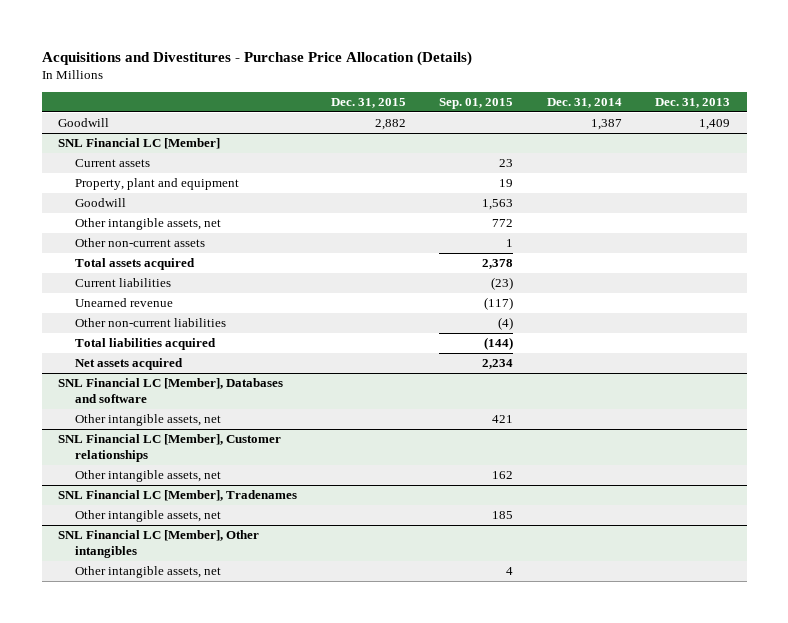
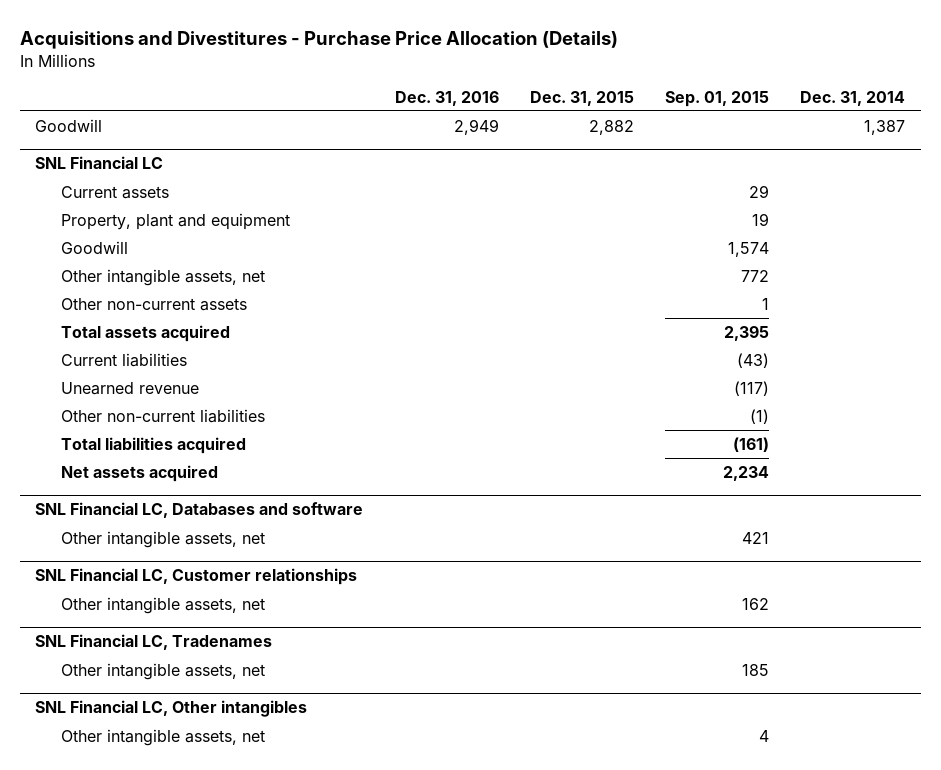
[655,97,731,108] Dec. 31, 2013 -> none
none -> [394,90,499,106] Dec. 31, 2016
[58,137,221,149] SNL Financial LC [Member] -> [35,156,164,170] SNL Financial LC
[499,158,514,167] 23 -> [749,184,770,198] 29
[482,198,514,210] 1,563 -> [728,241,770,257] 1,574
[482,258,514,269] 2,378 -> [724,324,770,341] 2,395
[491,276,514,290] (23) -> [737,352,770,368] (43)
[498,316,514,330] (4) -> [750,408,770,424] (1)
[484,336,514,350] (144) -> [733,436,770,452] (161)
[58,377,284,404] SNL Financial LC [Member], Databases and software -> [35,502,364,519] SNL Financial LC, Databases and software
[58,433,282,463] SNL Financial LC [Member], Customer relationships -> [35,568,358,586] SNL Financial LC, Customer relationships
[58,489,298,501] SNL Financial LC [Member], Tradenames -> [35,634,273,651] SNL Financial LC, Tradenames
[58,529,260,559] SNL Financial LC [Member], Other intangibles -> [35,700,308,718] SNL Financial LC, Other intangibles

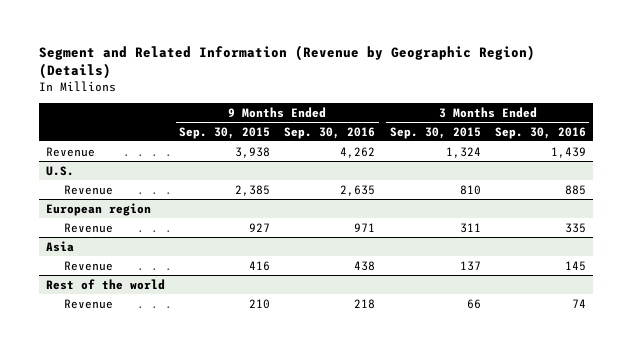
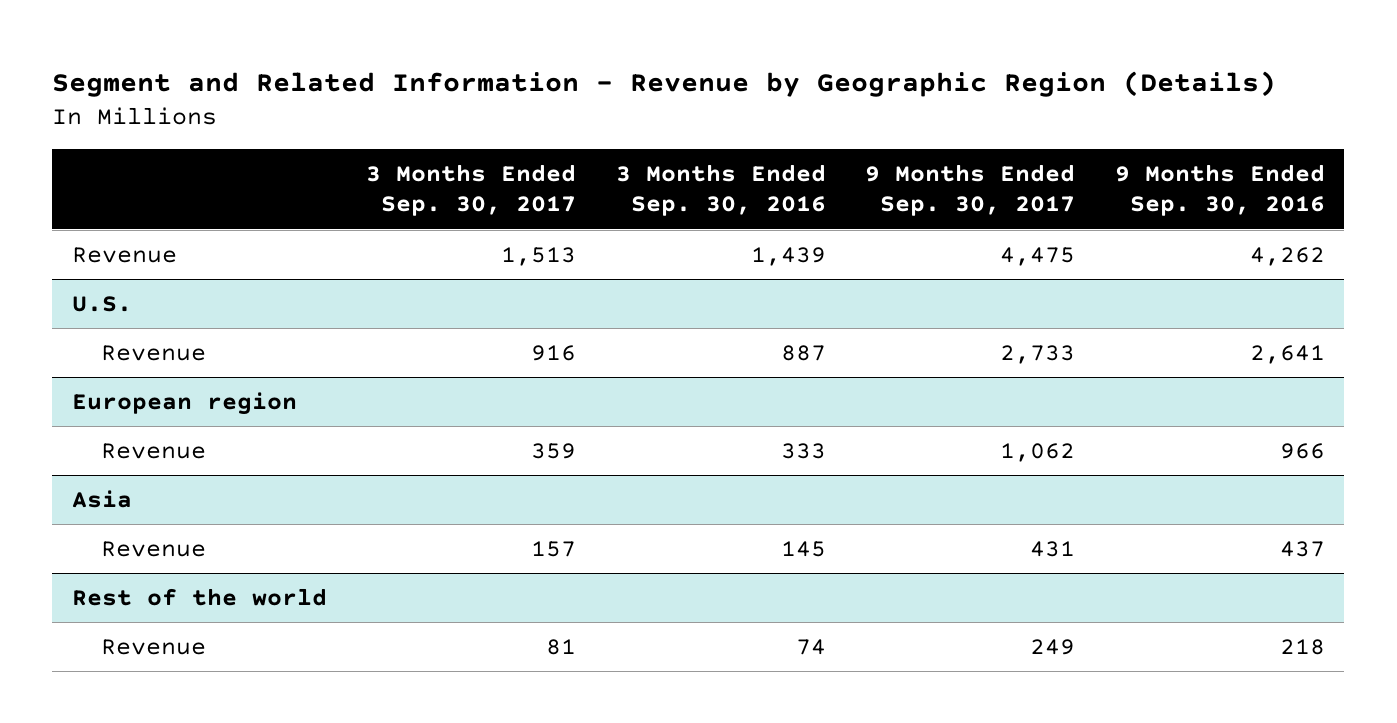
[38,45,535,80] Segment and Related Information (Revenue by Geographic Region) (Details) -> [52,70,1277,97] Segment and Related Information - Revenue by Geographic Region (Details)
[179,126,271,139] Sep. 30, 2015 -> none
[389,126,481,139] Sep. 30, 2015 -> none
none -> [366,164,577,217] 3 Months Ended Sep. 30, 2017
none -> [865,164,1076,217] 9 Months Ended Sep. 30, 2017
[340,184,376,196] 2,635 -> [1249,344,1325,364] 2,641
[564,184,586,195] 885 -> [780,344,826,361] 887
[354,222,376,232] 971 -> [1279,442,1325,459] 966
[564,222,586,233] 335 -> [780,442,826,459] 333
[354,260,376,271] 438 -> [1279,540,1325,557] 437

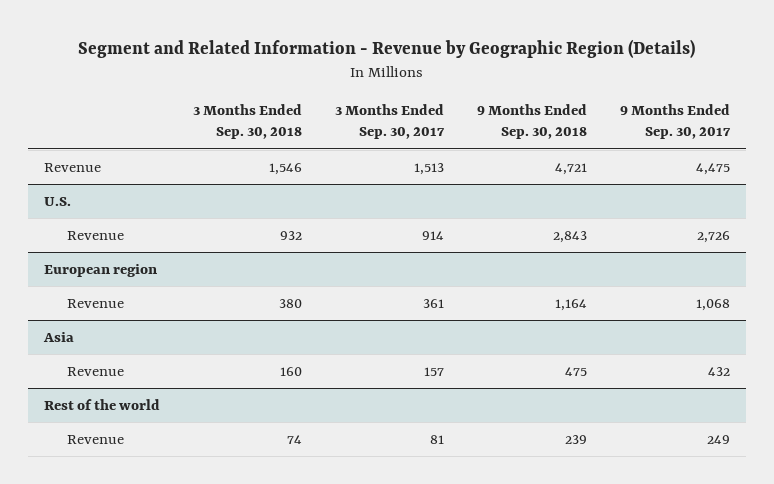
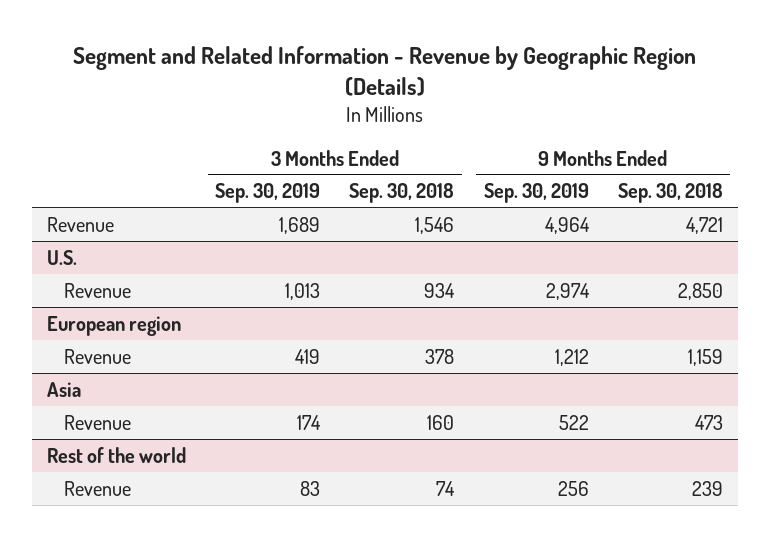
[334,104,445,140] 3 Months Ended Sep. 30, 2017 -> none
[619,104,731,140] 9 Months Ended Sep. 30, 2017 -> none
none -> [215,183,321,204] Sep. 30, 2019
none -> [483,183,589,204] Sep. 30, 2019
[280,230,303,240] 932 -> [424,282,456,298] 934
[552,230,587,243] 2,843 -> [677,282,723,300] 2,850
[279,298,303,308] 380 -> [425,348,455,364] 378
[554,298,587,311] 1,164 -> [687,348,723,366] 1,159
[564,366,587,376] 475 -> [694,414,723,430] 473

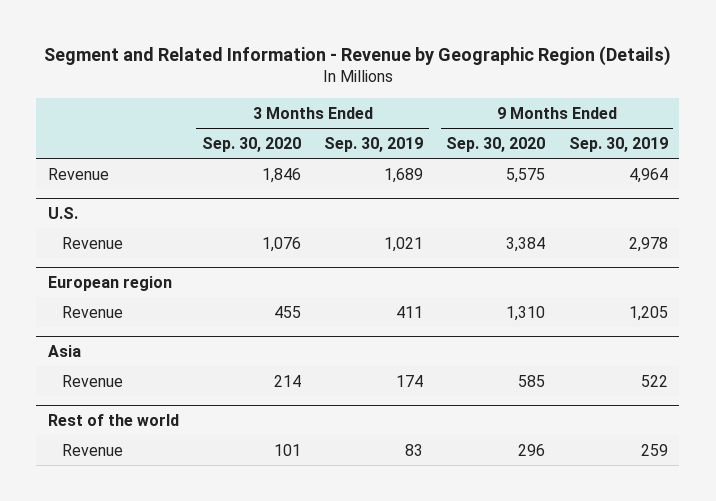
[349,183,455,204] Sep. 30, 2018 -> none
[617,183,723,204] Sep. 30, 2018 -> none
none -> [202,136,302,152] Sep. 30, 2020
none -> [446,136,546,152] Sep. 30, 2020
[285,282,321,300] 1,013 -> [384,236,424,252] 1,021
[545,282,590,300] 2,974 -> [628,236,668,252] 2,978
[295,348,321,364] 419 -> [396,305,424,318] 411
[554,348,589,366] 1,212 -> [628,305,668,321] 1,205
[557,480,589,496] 256 -> [640,443,668,456] 259

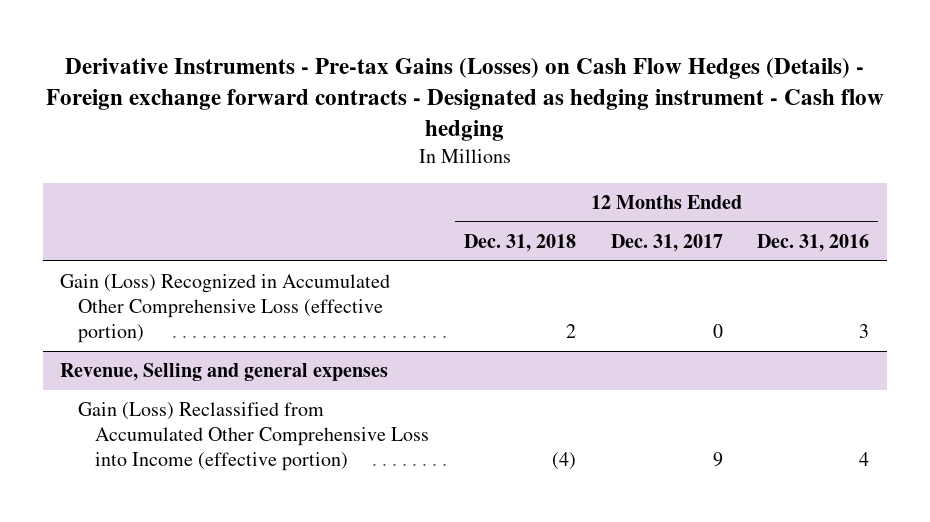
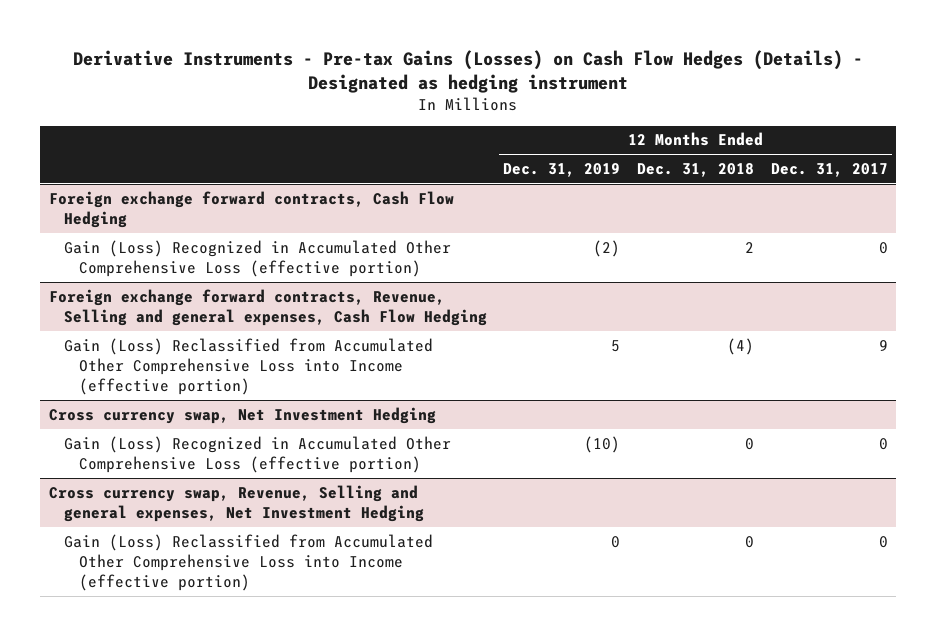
[45,58,884,142] Derivative Instruments - Pre-tax Gains (Losses) on Cash Flow Hedges (Details) - Foreign exchange forward contracts - Designated as hedging instrument - Cash flow hedging -> [73,49,864,93] Derivative Instruments - Pre-tax Gains (Losses) on Cash Flow Hedges (Details) - Designated as hedging instrument
[757,233,870,252] Dec. 31, 2016 -> none
none -> [503,163,621,178] Dec. 31, 2019
none -> [48,190,454,228] Foreign exchange forward contracts, Cash Flow Hedging
[60,362,389,381] Revenue, Selling and general expenses -> none
none -> [48,288,487,326] Foreign exchange forward contracts, Revenue, Selling and general expenses, Cash Flow Hedging
none -> [48,406,436,424] Cross currency swap, Net Investment Hedging
none -> [63,435,451,473] Gain (Loss) Recognized in Accumulated Other Comprehensive Loss (effective portion)
none -> [48,484,424,522] Cross currency swap, Revenue, Selling and general expenses, Net Investment Hedging
none -> [63,533,433,591] Gain (Loss) Reclassified from Accumulated Other Comprehensive Loss into Income (effective portion)

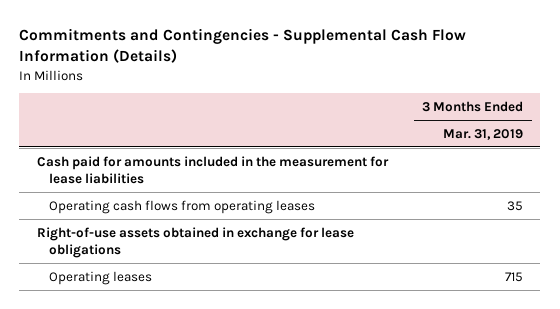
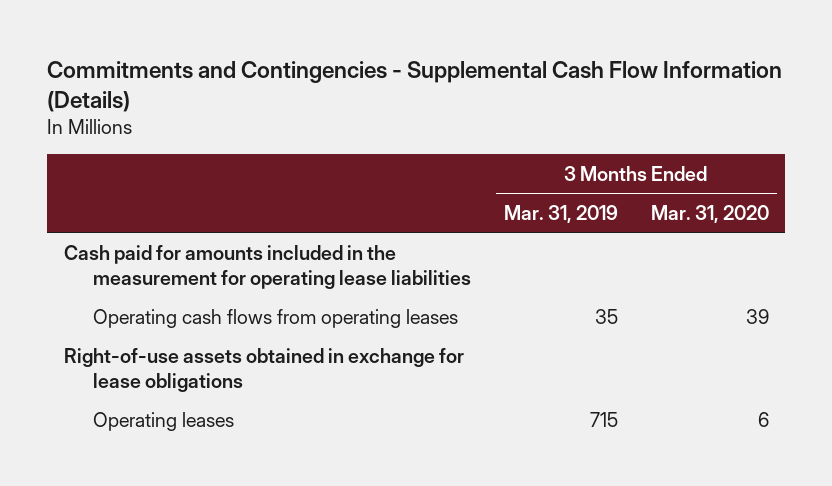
none -> [650,204,769,223] Mar. 31, 2020
[36,155,389,184] Cash paid for amounts included in the measurement for lease liabilities -> [63,244,472,289] Cash paid for amounts included in the measurement for operating lease liabilities

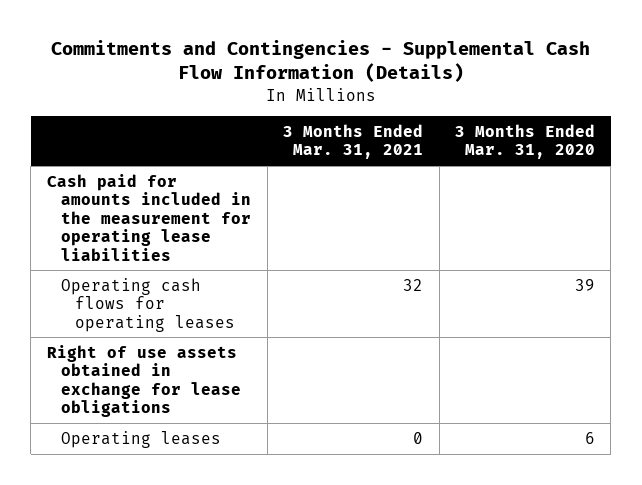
[503,204,618,223] Mar. 31, 2019 -> none
none -> [283,123,424,160] 3 Months Ended Mar. 31, 2021
[93,308,459,328] Operating cash flows from operating leases -> [61,277,236,332] Operating cash flows for operating leases
[63,347,464,392] Right-of-use assets obtained in exchange for lease obligations -> [46,344,242,418] Right of use assets obtained in exchange for lease obligations

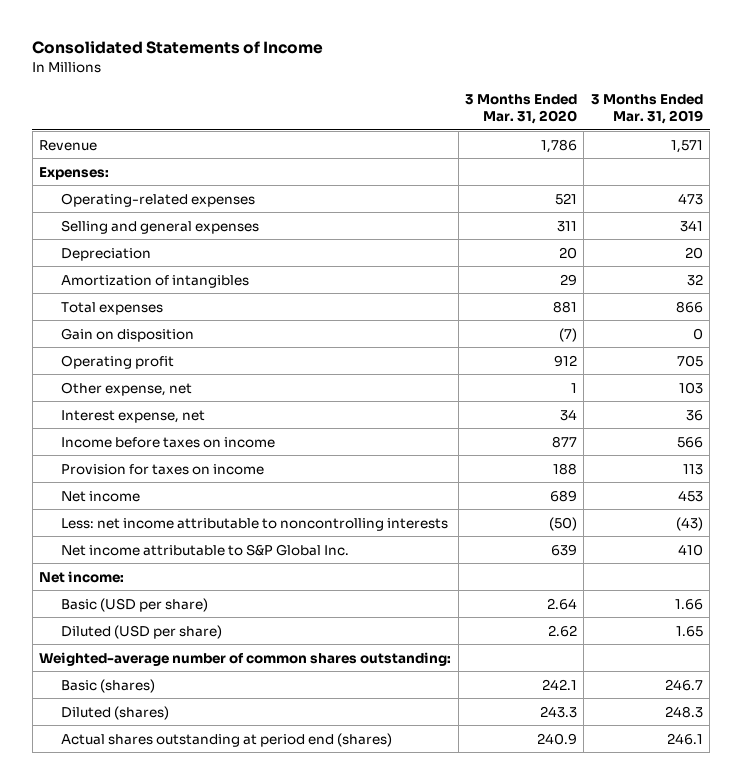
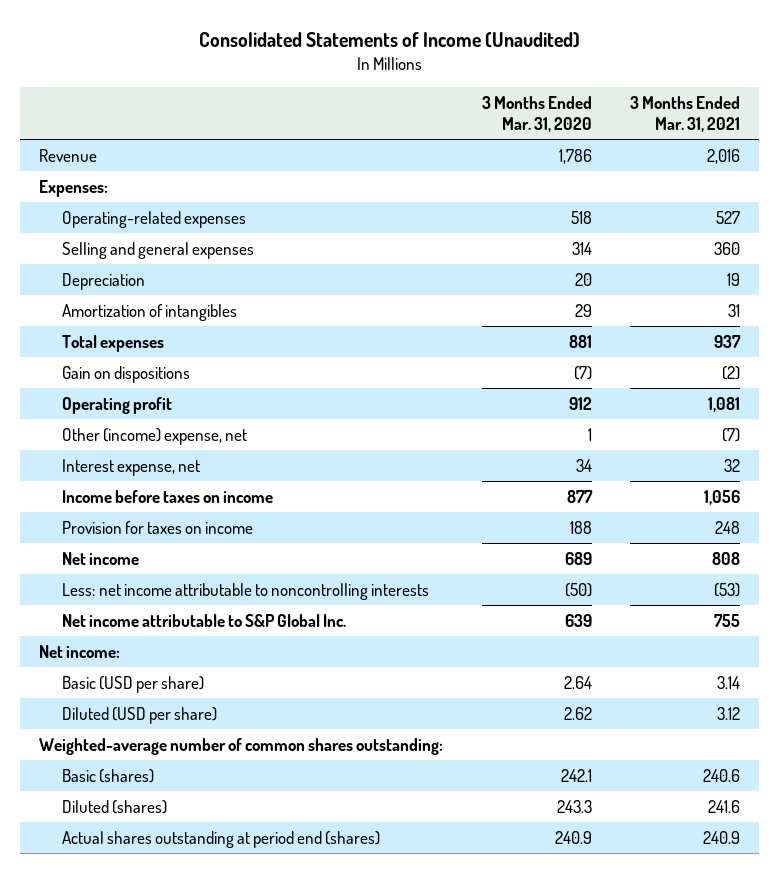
[32,41,324,55] Consolidated Statements of Income -> [198,31,580,48] Consolidated Statements of Income (Unaudited)
[590,94,703,125] 3 Months Ended Mar. 31, 2019 -> none
none -> [629,95,740,133] 3 Months Ended Mar. 31, 2021
[554,192,577,205] 521 -> [570,210,592,224] 518
[556,220,577,232] 311 -> [571,241,592,255] 314
[60,327,194,342] Gain on disposition -> [62,365,191,383] Gain on dispositions
[60,381,192,396] Other expense, net -> [62,427,248,445] Other (income) expense, net

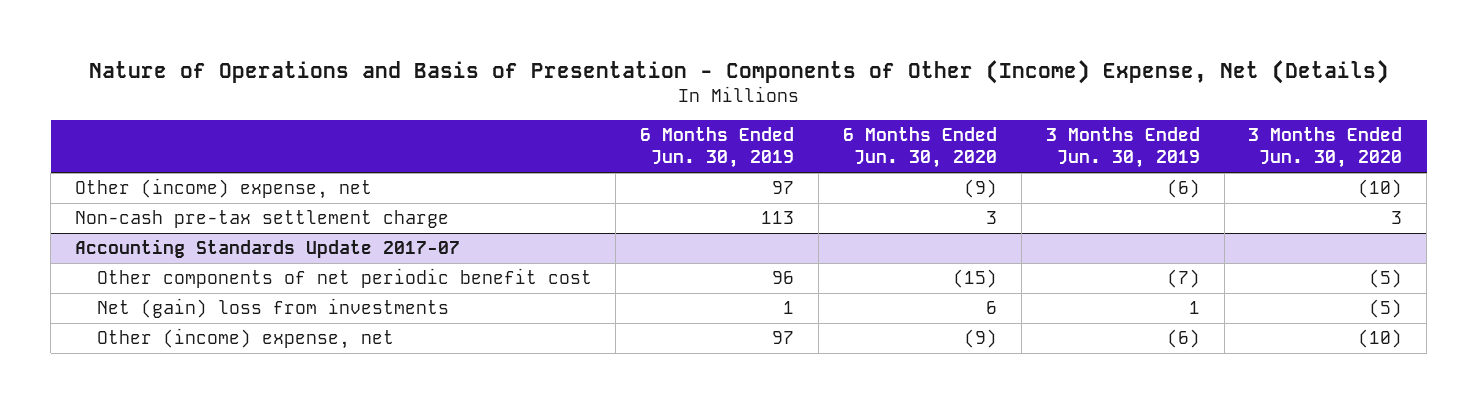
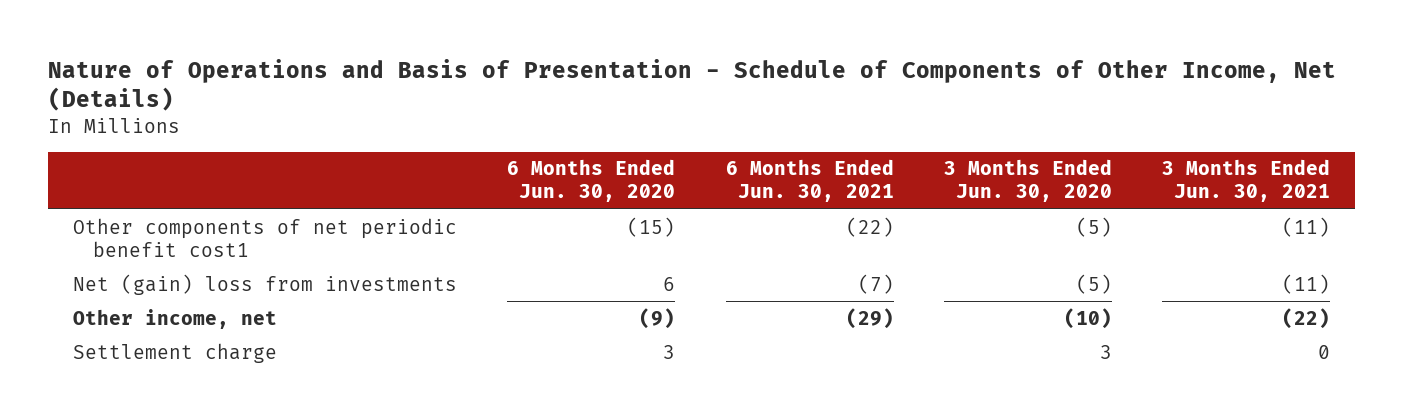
[88,60,1389,85] Nature of Operations and Basis of Presentation - Components of Other (Income) Expense, Net (Details) -> [48,58,1337,112] Nature of Operations and Basis of Presentation - Schedule of Components of Other Income, Net (Details)
[640,127,795,169] 6 Months Ended Jun. 30, 2019 -> none
[1045,127,1200,169] 3 Months Ended Jun. 30, 2019 -> none
none -> [725,159,894,203] 6 Months Ended Jun. 30, 2021
none -> [1161,159,1330,203] 3 Months Ended Jun. 30, 2021
[75,178,373,200] Other (income) expense, net -> none
[75,210,450,229] Non-cash pre-tax settlement charge -> none
[75,239,461,259] Accounting Standards Update 2017-07 -> none
[96,268,592,289] Other components of net periodic benefit cost -> [73,217,458,257] Other components of net periodic benefit cost1
[96,328,394,350] Other (income) expense, net -> [73,308,278,329] Other income, net
none -> [73,342,278,363] Settlement charge

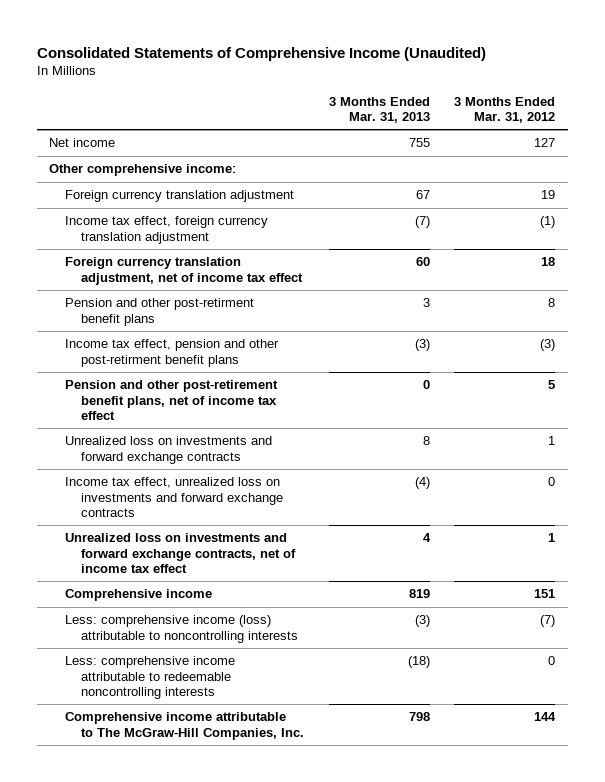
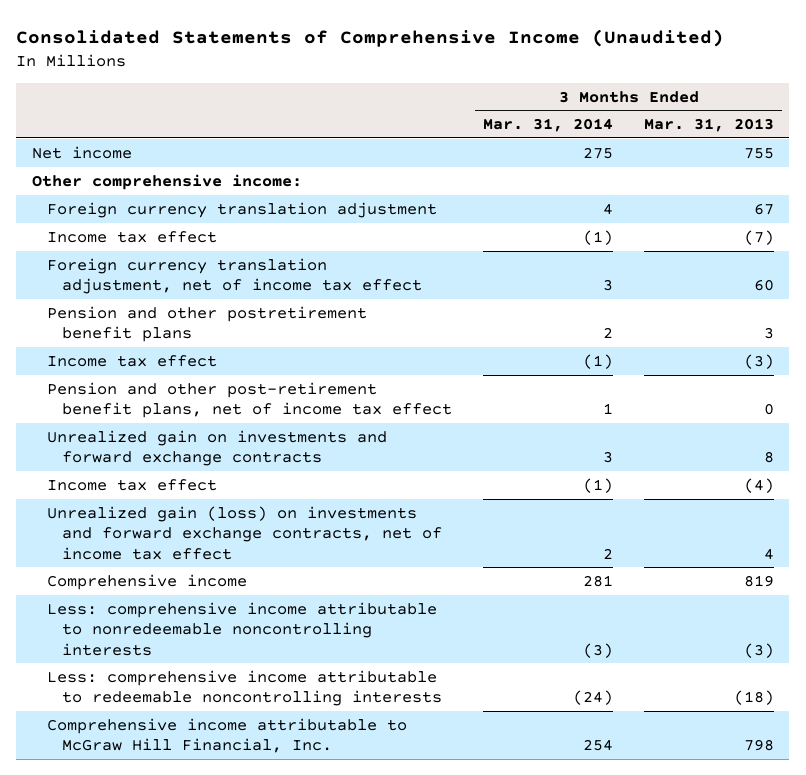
[454,96,556,124] 3 Months Ended Mar. 31, 2012 -> none
none -> [483,118,614,133] Mar. 31, 2014
[65,216,269,244] Income tax effect, foreign currency translation adjustment -> [47,230,218,243] Income tax effect
[65,298,255,326] Pension and other post-retirment benefit plans -> [47,305,368,343] Pension and other postretirement benefit plans
[65,339,280,367] Income tax effect, pension and other post-retirment benefit plans -> [47,354,218,367] Income tax effect
[65,436,273,464] Unrealized loss on investments and forward exchange contracts -> [47,429,388,467] Unrealized gain on investments and forward exchange contracts
[65,477,283,517] Income tax effect, unrealized loss on investments and forward exchange contracts -> [47,478,218,491] Income tax effect
[65,533,296,573] Unrealized loss on investments and forward exchange contracts, net of income tax effect -> [47,505,443,560] Unrealized gain (loss) on investments and forward exchange contracts, net of income tax effect
[65,615,298,643] Less: comprehensive income (loss) attributable to noncontrolling interests -> [47,601,438,656] Less: comprehensive income attributable to nonredeemable noncontrolling interests
[65,712,304,740] Comprehensive income attributable to The McGraw-Hill Companies, Inc. -> [47,717,408,754] Comprehensive income attributable to McGraw Hill Financial, Inc.

